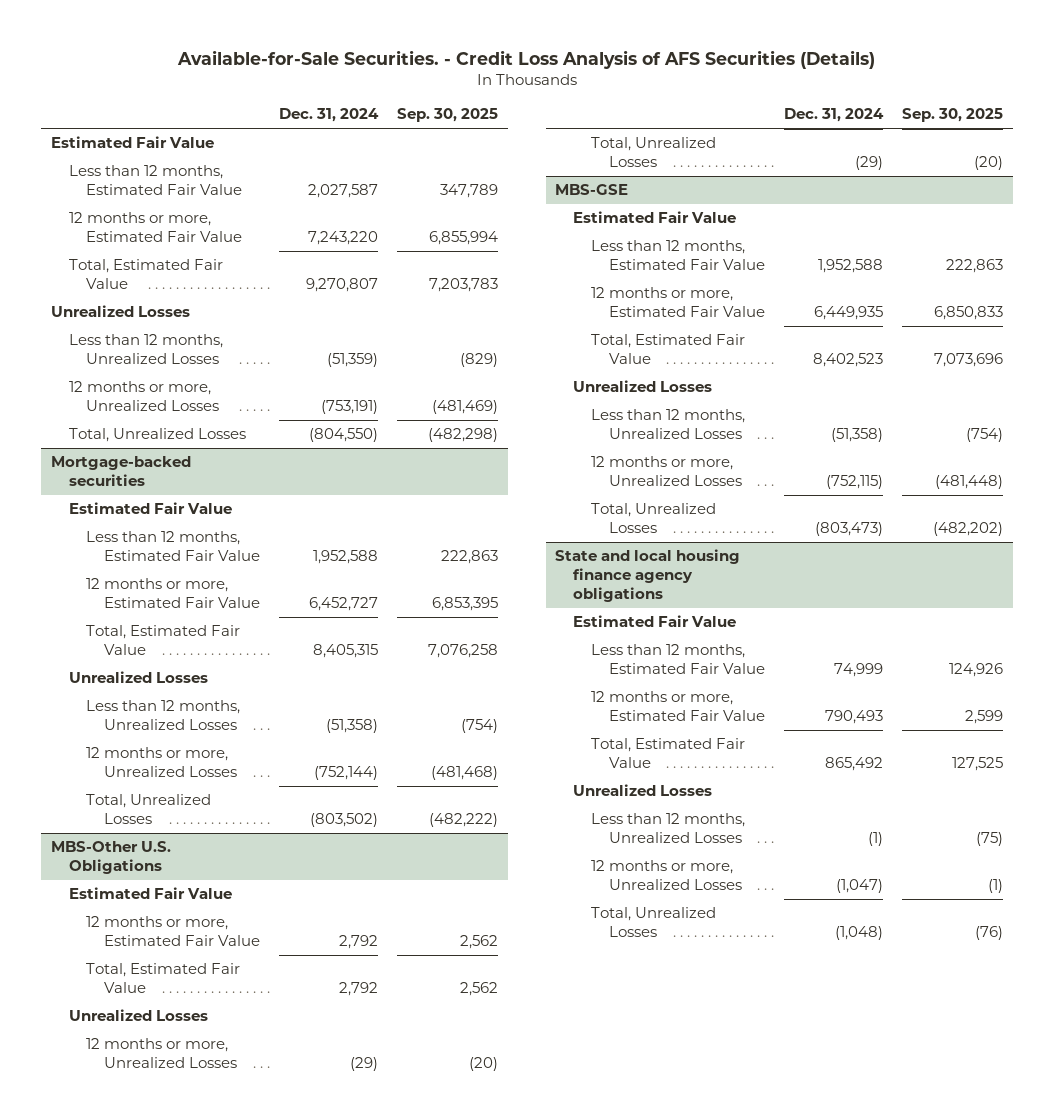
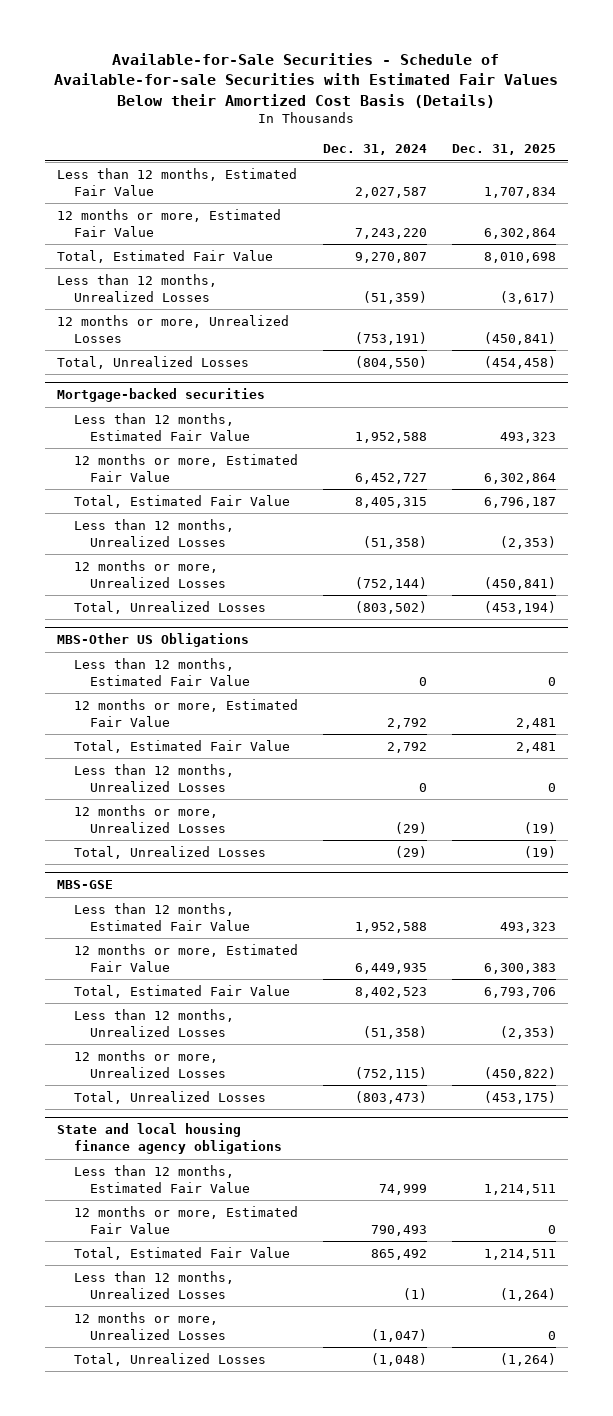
[176,49,875,69] Available-for-Sale Securities. - Credit Loss Analysis of AFS Securities (Details) -> [54,53,559,108] Available-for-Sale Securities - Schedule of Available-for-sale Securities with Estimated Fair Values Below their Amortized Cost Basis (Details)
[397,108,499,123] Sep. 30, 2025 -> none
none -> [451,144,556,156] Dec. 31, 2025
[50,136,214,149] Estimated Fair Value -> none
[50,305,190,318] Unrealized Losses -> none
[68,502,232,515] Estimated Fair Value -> none
[68,671,208,684] Unrealized Losses -> none
[68,887,232,900] Estimated Fair Value -> none
[50,841,171,875] MBS-Other U.S. Obligations -> [57,633,250,648] MBS-Other US Obligations
none -> [73,657,250,686] Less than 12 months, Estimated Fair Value
[68,1009,208,1022] Unrealized Losses -> none
none -> [73,763,234,792] Less than 12 months, Unrealized Losses
[573,211,737,224] Estimated Fair Value -> none
[573,380,713,393] Unrealized Losses -> none
[573,615,737,628] Estimated Fair Value -> none
[573,784,713,797] Unrealized Losses -> none

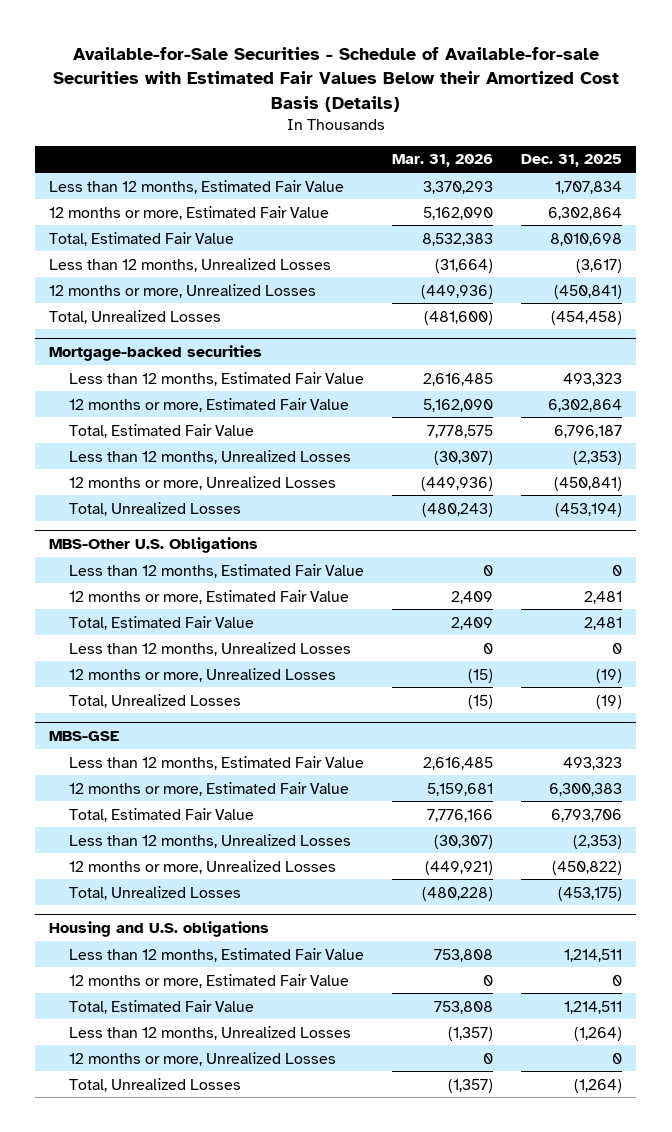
[322,144,427,156] Dec. 31, 2024 -> none
none -> [392,154,494,168] Mar. 31, 2026
[57,633,250,648] MBS-Other US Obligations -> [49,536,259,553] MBS-Other U.S. Obligations
[57,1123,282,1155] State and local housing finance agency obligations -> none
none -> [49,920,270,937] Housing and U.S. obligations

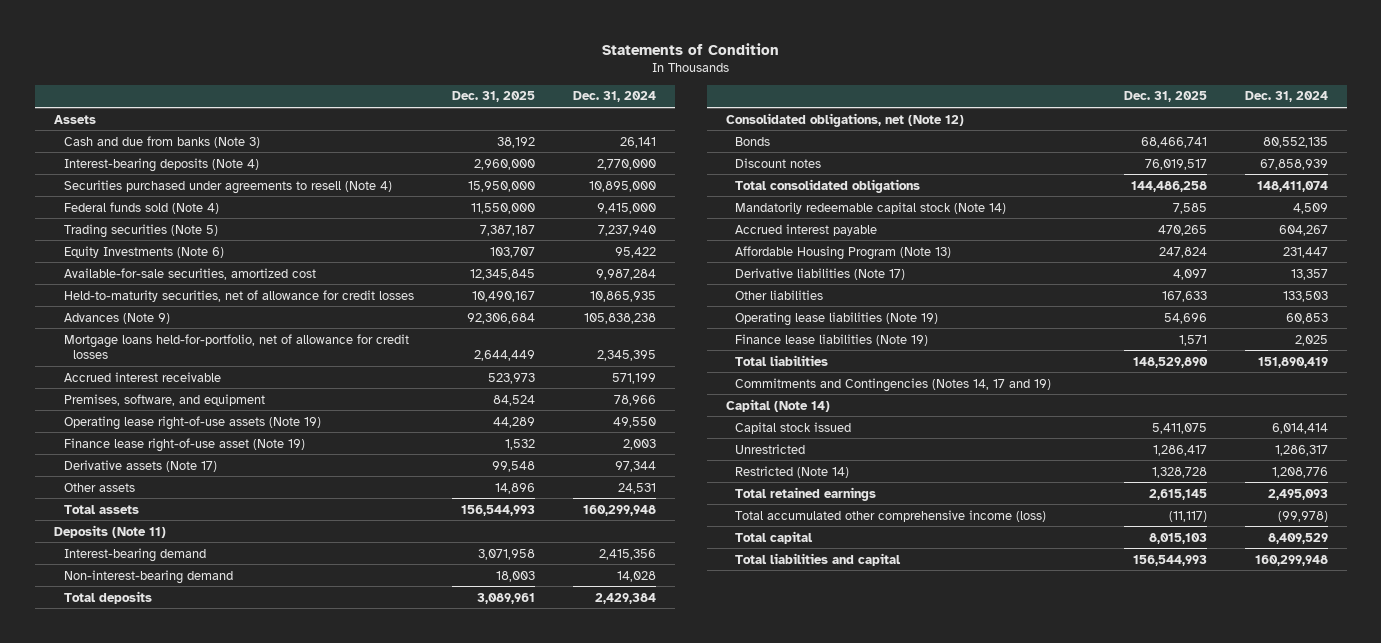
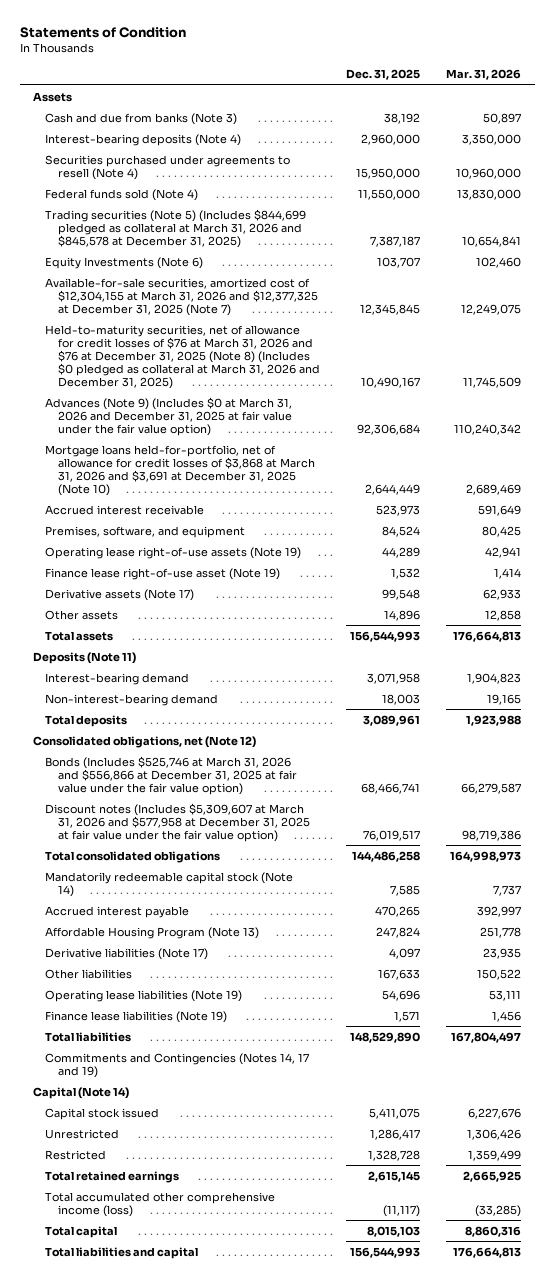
[572,91,656,103] Dec. 31, 2024 -> none
none -> [446,69,522,81] Mar. 31, 2026
[63,223,218,238] Trading securities (Note 5) -> [45,208,307,248] Trading securities (Note 5) (Includes $844,699 pledged as collateral at March 31, 2026 and $845,578 at December 31, 2025)
[63,267,316,280] Available-for-sale securities, amortized cost -> [45,277,318,316] Available-for-sale securities, amortized cost of $12,304,155 at March 31, 2026 and $12,377,325 at December 31, 2025 (Note 7)
[63,289,414,302] Held-to-maturity securities, net of allowance for credit losses -> [45,324,320,389] Held-to-maturity securities, net of allowance for credit losses of $76 at March 31, 2026 and $76 at December 31, 2025 (Note 8) (Includes $0 pledged as collateral at March 31, 2026 and December 31, 2025)
[63,312,170,324] Advances (Note 9) -> [45,396,293,436] Advances (Note 9) (Includes $0 at March 31, 2026 and December 31, 2025 at fair value under the fair value option)
[63,333,409,360] Mortgage loans held-for-portfolio, net of allowance for credit losses -> [45,444,315,496] Mortgage loans held-for-portfolio, net of allowance for credit losses of $3,868 at March 31, 2026 and $3,691 at December 31, 2025 (Note 10)
[735,136,771,146] Bonds -> [45,755,297,795] Bonds (Includes $525,746 at March 31, 2026 and $556,866 at December 31, 2025 at fair value under the fair value option)
[735,157,822,168] Discount notes -> [45,802,310,842] Discount notes (Includes $5,309,607 at March 31, 2026 and $577,958 at December 31, 2025 at fair value under the fair value option)
[735,465,850,478] Restricted (Note 14) -> [45,1149,107,1160] Restricted

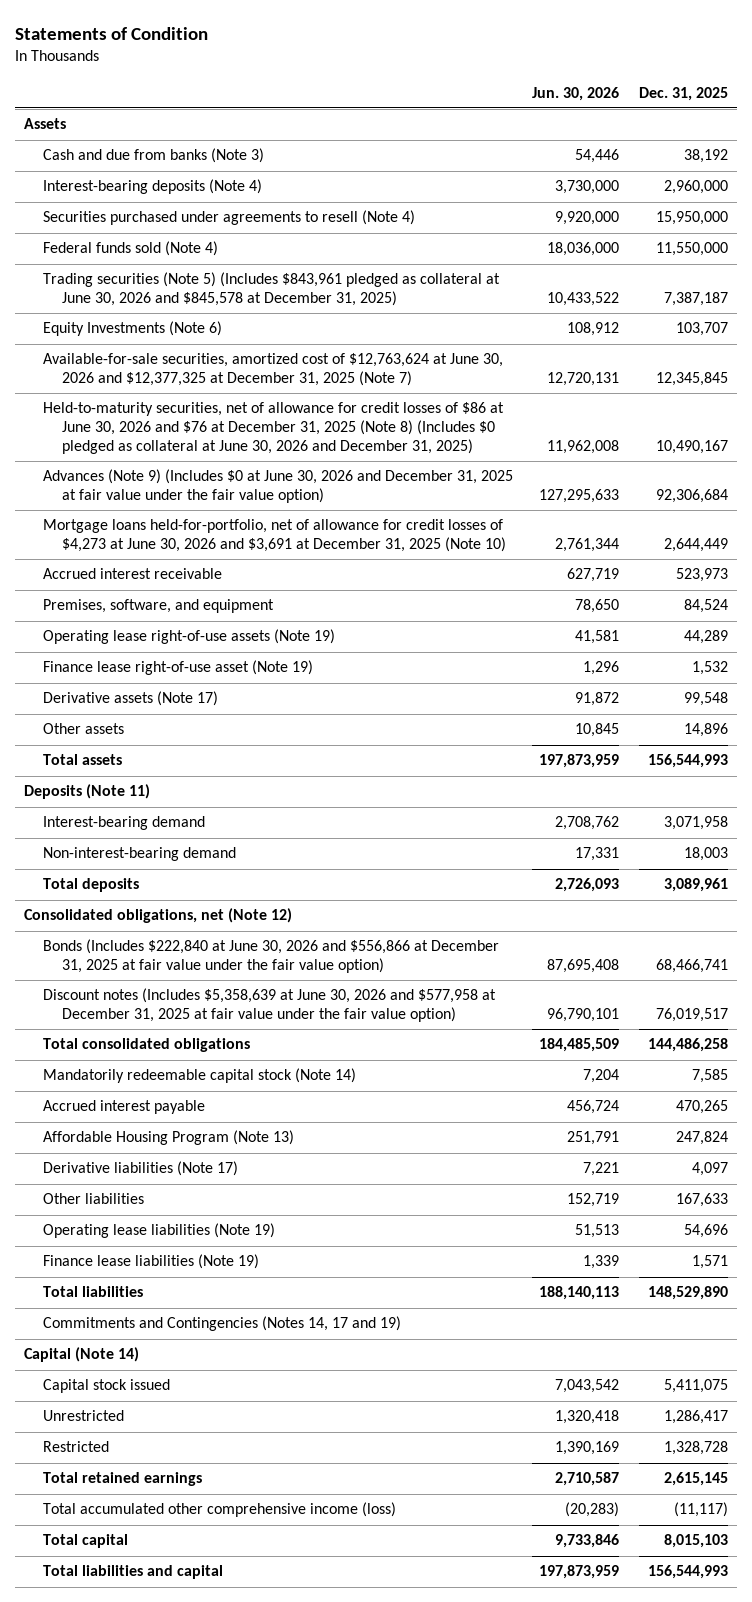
[446,69,522,81] Mar. 31, 2026 -> none
none -> [532,86,620,101] Jun. 30, 2026
[45,208,307,248] Trading securities (Note 5) (Includes $844,699 pledged as collateral at March 31, 2026 and $845,578 at December 31, 2025) -> [42,272,500,307] Trading securities (Note 5) (Includes $843,961 pledged as collateral at June 30, 2026 and $845,578 at December 31, 2025)
[45,277,318,316] Available-for-sale securities, amortized cost of $12,304,155 at March 31, 2026 and $12,377,325 at December 31, 2025 (Note 7) -> [42,353,503,387] Available-for-sale securities, amortized cost of $12,763,624 at June 30, 2026 and $12,377,325 at December 31, 2025 (Note 7)
[45,324,320,389] Held-to-maturity securities, net of allowance for credit losses of $76 at March 31, 2026 and $76 at December 31, 2025 (Note 8) (Includes $0 pledged as collateral at March 31, 2026 and December 31, 2025) -> [42,402,504,455] Held-to-maturity securities, net of allowance for credit losses of $86 at June 30, 2026 and $76 at December 31, 2025 (Note 8) (Includes $0 pledged as collateral at June 30, 2026 and December 31, 2025)
[45,396,293,436] Advances (Note 9) (Includes $0 at March 31, 2026 and December 31, 2025 at fair value under the fair value option) -> [42,469,513,504] Advances (Note 9) (Includes $0 at June 30, 2026 and December 31, 2025 at fair value under the fair value option)
[45,444,315,496] Mortgage loans held-for-portfolio, net of allowance for credit losses of $3,868 at March 31, 2026 and $3,691 at December 31, 2025 (Note 10) -> [42,519,506,553] Mortgage loans held-for-portfolio, net of allowance for credit losses of $4,273 at June 30, 2026 and $3,691 at December 31, 2025 (Note 10)
[45,755,297,795] Bonds (Includes $525,746 at March 31, 2026 and $556,866 at December 31, 2025 at fair value under the fair value option) -> [42,939,499,974] Bonds (Includes $222,840 at June 30, 2026 and $556,866 at December 31, 2025 at fair value under the fair value option)
[45,802,310,842] Discount notes (Includes $5,309,607 at March 31, 2026 and $577,958 at December 31, 2025 at fair value under the fair value option) -> [42,988,496,1023] Discount notes (Includes $5,358,639 at June 30, 2026 and $577,958 at December 31, 2025 at fair value under the fair value option)

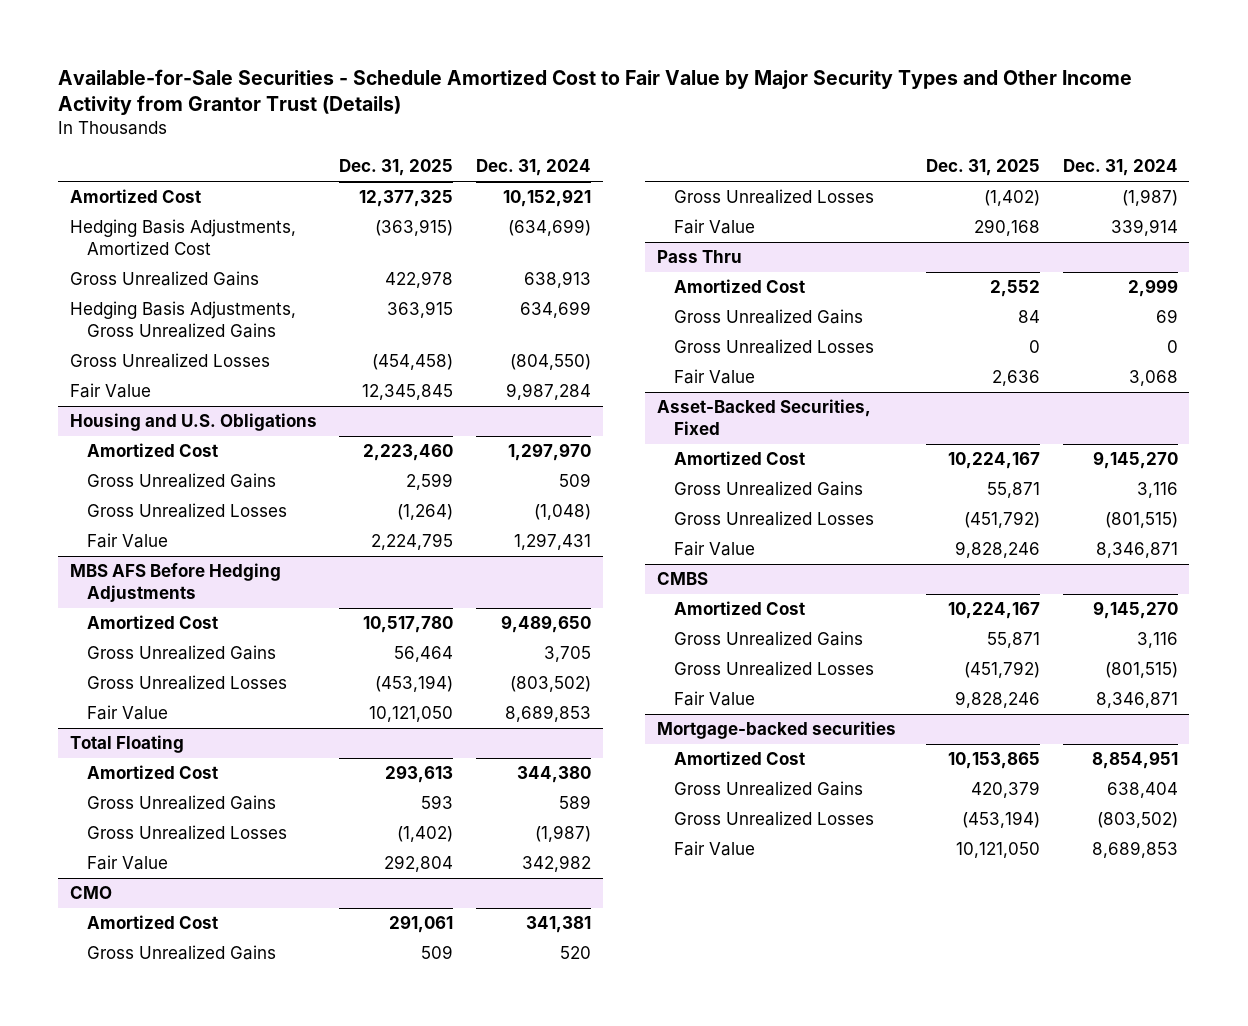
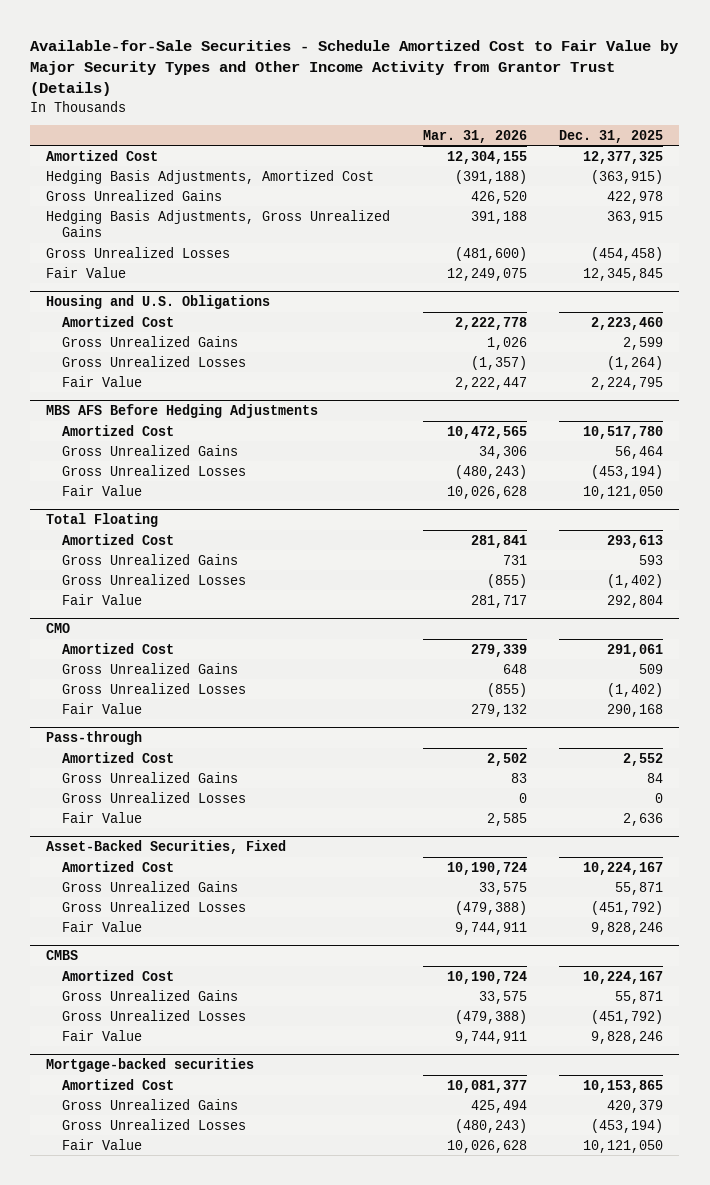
[476,159,592,177] Dec. 31, 2024 -> none
none -> [422,129,527,143] Mar. 31, 2026
[656,250,742,264] Pass Thru -> [46,730,143,745] Pass-through

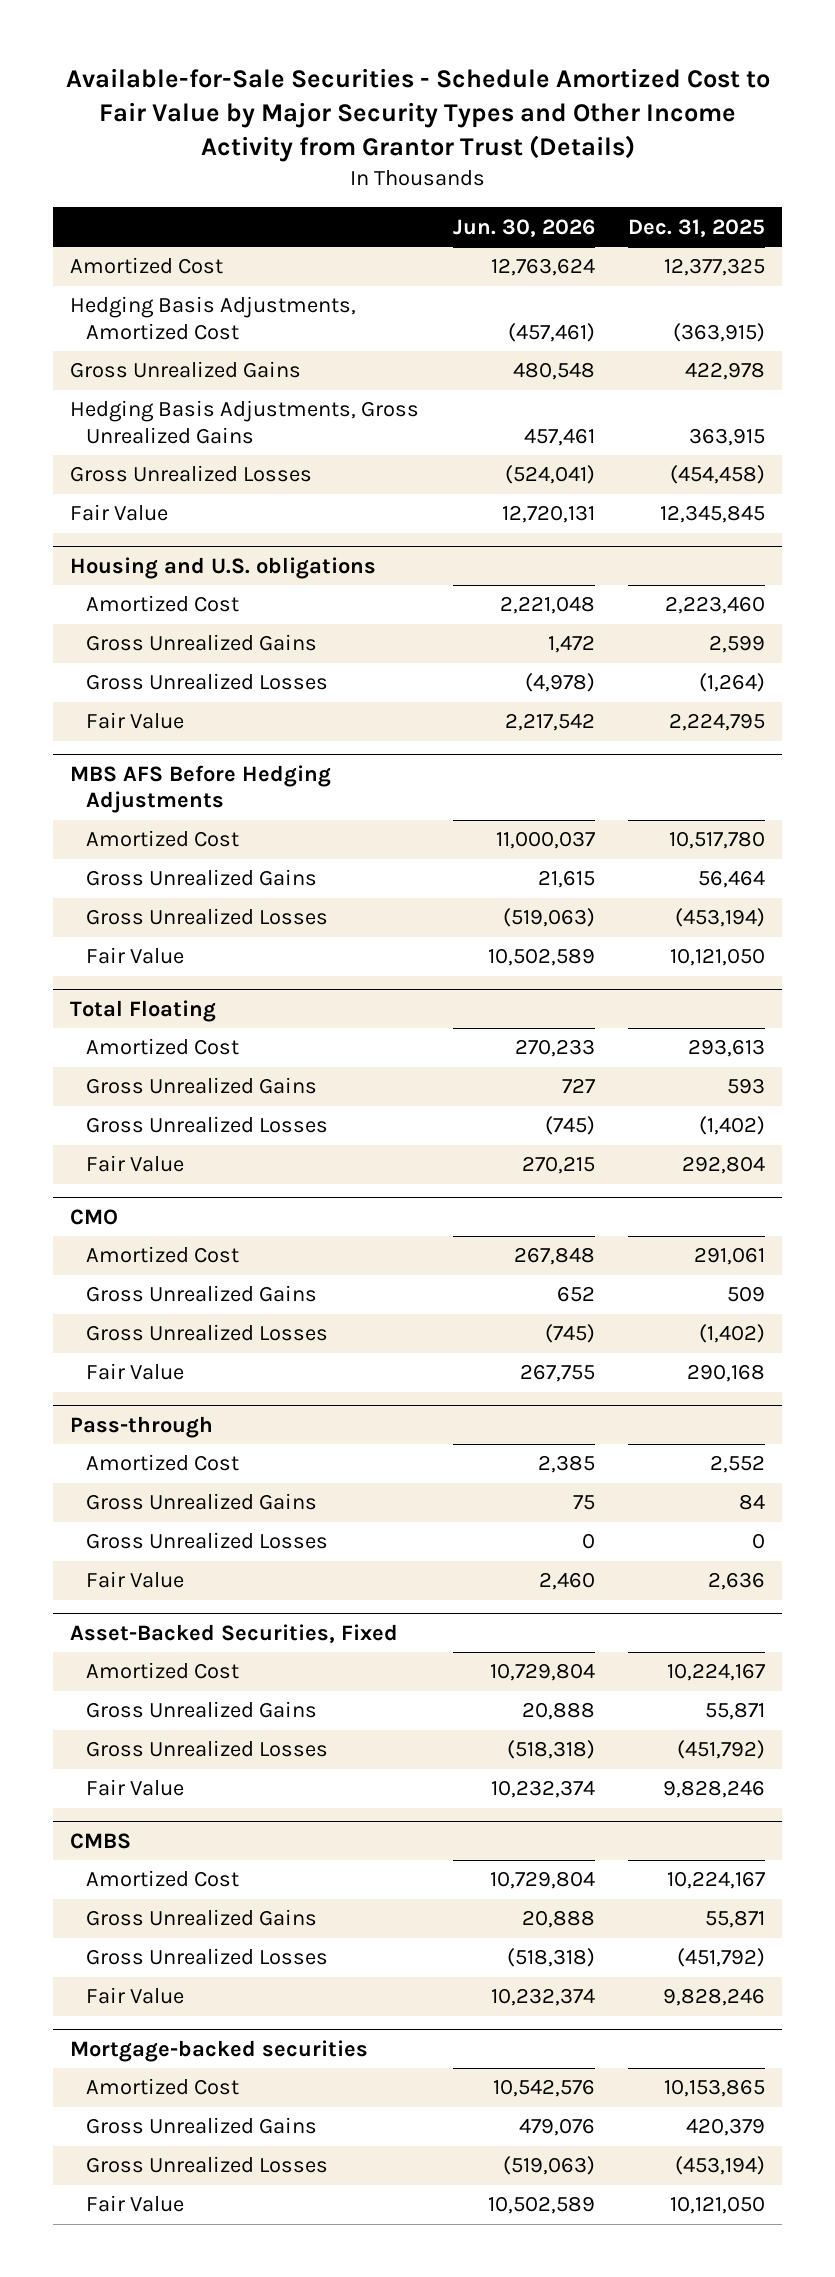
[422,129,527,143] Mar. 31, 2026 -> none
none -> [452,218,595,237] Jun. 30, 2026
[46,294,271,309] Housing and U.S. Obligations -> [69,556,376,579] Housing and U.S. obligations

